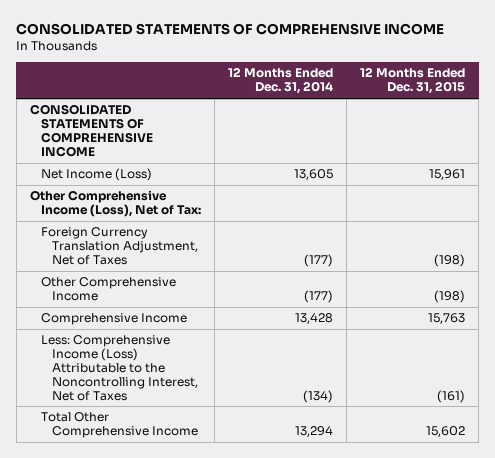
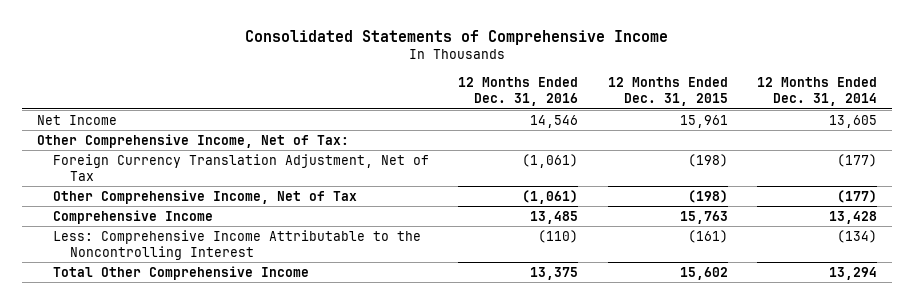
[16,23,445,36] CONSOLIDATED STATEMENTS OF COMPREHENSIVE INCOME -> [244,29,668,45] Consolidated Statements of Comprehensive Income
none -> [458,76,579,106] 12 Months Ended Dec. 31, 2016
[29,104,153,157] CONSOLIDATED STATEMENTS OF COMPREHENSIVE INCOME -> none
[40,168,152,182] Net Income (Loss) -> [36,114,117,125] Net Income
[29,190,201,218] Other Comprehensive Income (Loss), Net of Tax: -> [36,133,349,148] Other Comprehensive Income, Net of Tax:
[40,227,199,266] Foreign Currency Translation Adjustment, Net of Taxes -> [53,153,430,181] Foreign Currency Translation Adjustment, Net of Tax
[40,277,176,302] Other Comprehensive Income -> [53,189,358,204] Other Comprehensive Income, Net of Tax
[40,335,199,401] Less: Comprehensive Income (Loss) Attributable to the Noncontrolling Interest, Net of Taxes -> [53,229,422,260] Less: Comprehensive Income Attributable to the Noncontrolling Interest

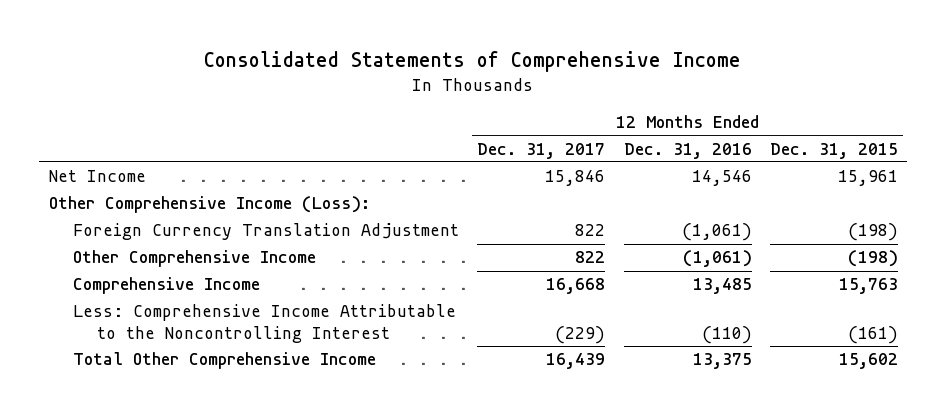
[756,76,877,106] 12 Months Ended Dec. 31, 2014 -> none
none -> [477,142,606,159] Dec. 31, 2017
[36,133,349,148] Other Comprehensive Income, Net of Tax: -> [48,196,370,214] Other Comprehensive Income (Loss):
[53,153,430,181] Foreign Currency Translation Adjustment, Net of Tax -> [72,223,459,241] Foreign Currency Translation Adjustment
[53,189,358,204] Other Comprehensive Income, Net of Tax -> [72,250,316,268] Other Comprehensive Income

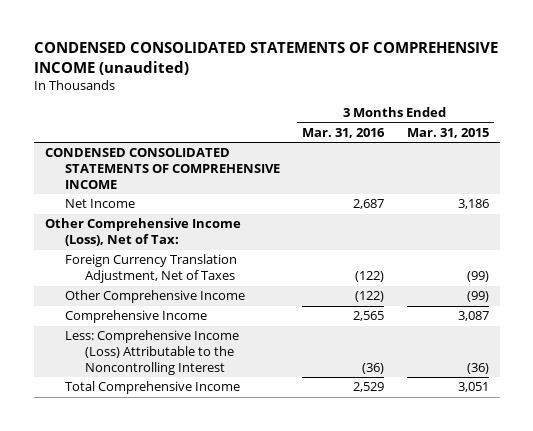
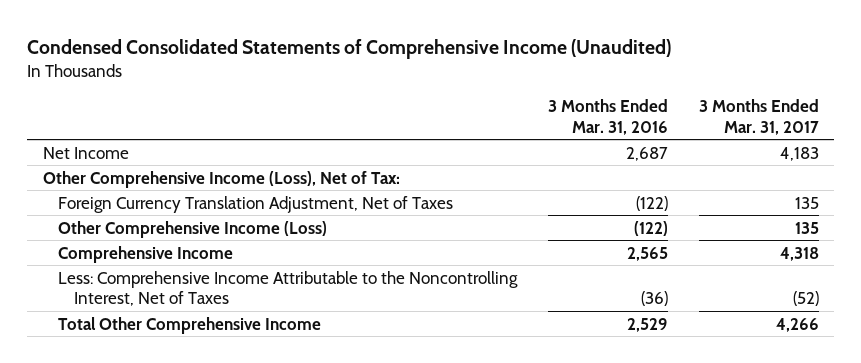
[33,42,498,76] CONDENSED CONSOLIDATED STATEMENTS OF COMPREHENSIVE INCOME (unaudited) -> [27,38,672,59] Condensed Consolidated Statements of Comprehensive Income (Unaudited)
[406,128,489,139] Mar. 31, 2015 -> none
none -> [698,99,819,135] 3 Months Ended Mar. 31, 2017
[44,148,281,189] CONDENSED CONSOLIDATED STATEMENTS OF COMPREHENSIVE INCOME -> none
[65,290,246,304] Other Comprehensive Income -> [58,220,328,238] Other Comprehensive Income (Loss)
[65,330,240,375] Less: Comprehensive Income (Loss) Attributable to the Noncontrolling Interest -> [58,270,519,306] Less: Comprehensive Income Attributable to the Noncontrolling Interest, Net of Taxes
[65,381,241,395] Total Comprehensive Income -> [58,316,322,334] Total Other Comprehensive Income

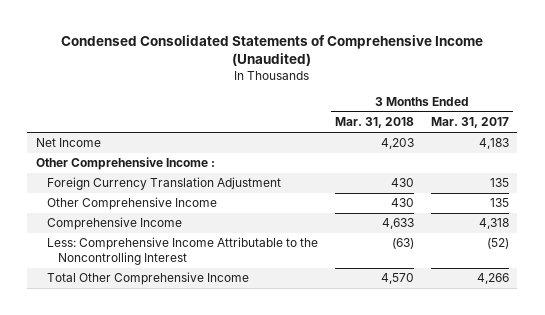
[547,99,668,135] 3 Months Ended Mar. 31, 2016 -> none
none -> [334,117,414,129] Mar. 31, 2018
[42,170,400,188] Other Comprehensive Income (Loss), Net of Tax: -> [35,157,215,171] Other Comprehensive Income :
[58,195,454,213] Foreign Currency Translation Adjustment, Net of Taxes -> [46,177,281,191] Foreign Currency Translation Adjustment
[58,220,328,238] Other Comprehensive Income (Loss) -> [46,197,217,211] Other Comprehensive Income
[58,270,519,306] Less: Comprehensive Income Attributable to the Noncontrolling Interest, Net of Taxes -> [46,237,318,266] Less: Comprehensive Income Attributable to the Noncontrolling Interest

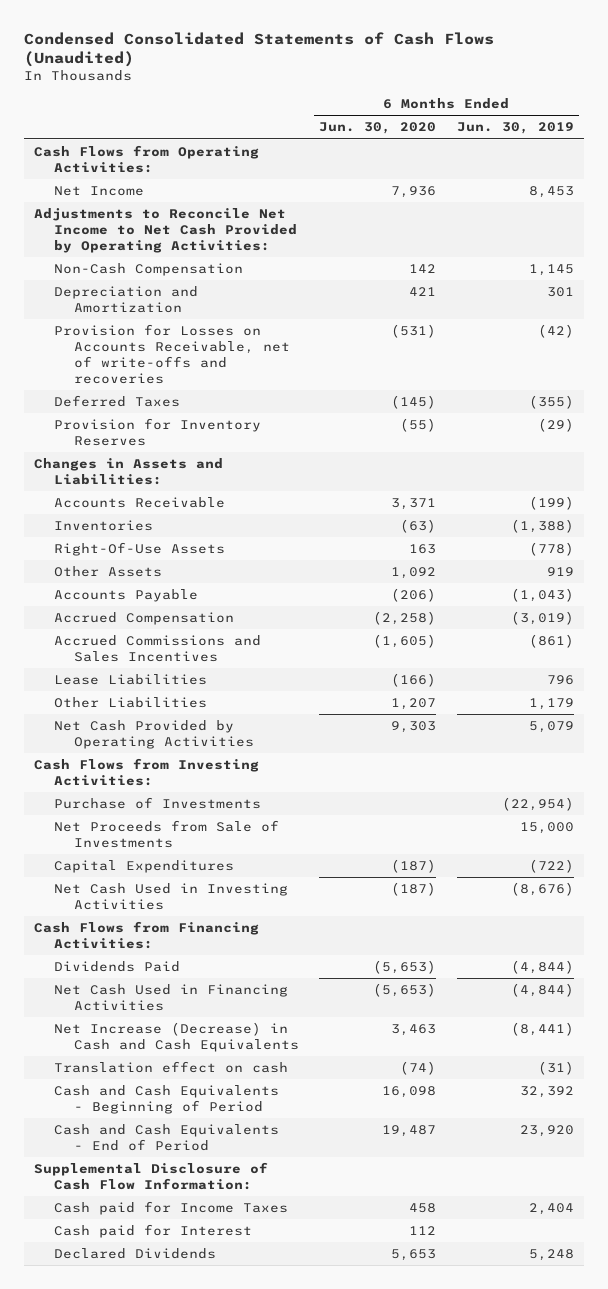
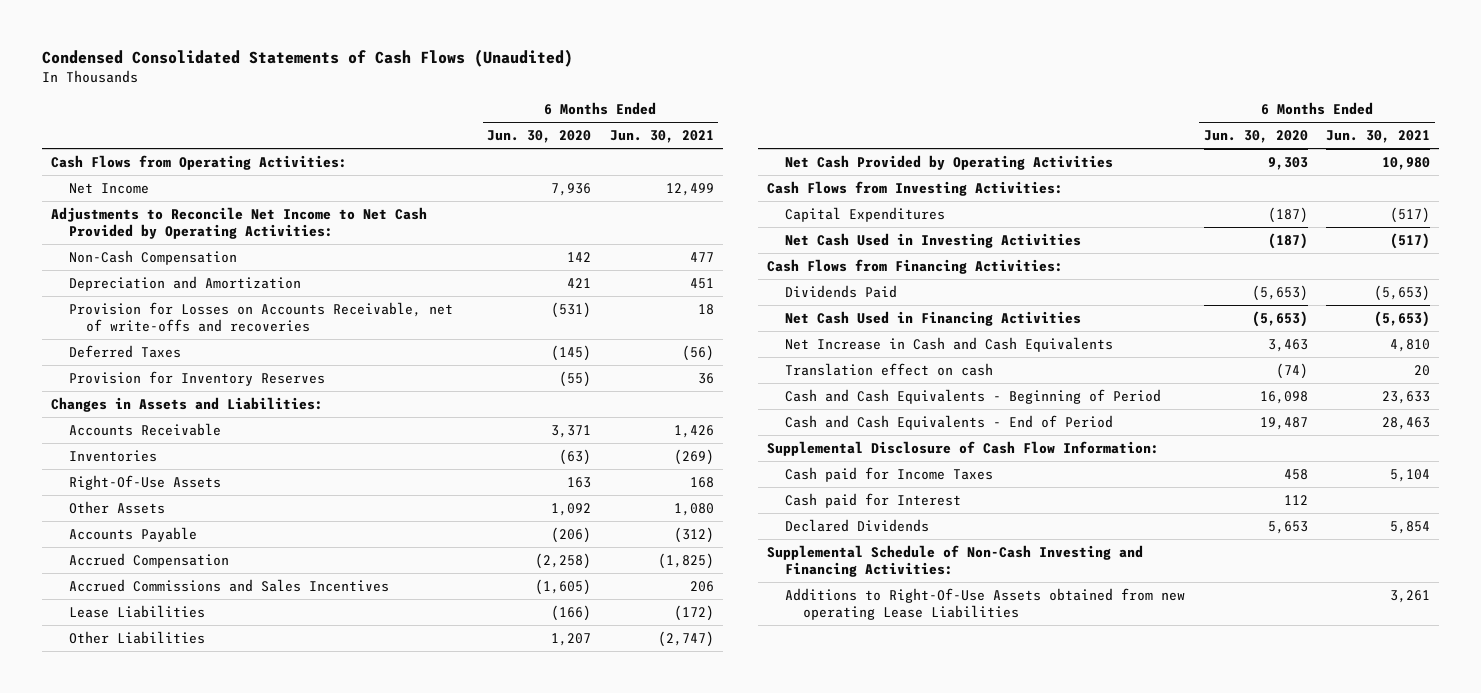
[456,122,574,135] Jun. 30, 2019 -> none
none -> [609,130,714,144] Jun. 30, 2021
[54,796,262,809] Purchase of Investments -> none
[54,819,280,848] Net Proceeds from Sale of Investments -> none
[54,1021,299,1052] Net Increase (Decrease) in Cash and Cash Equivalents -> [785,336,1114,352] Net Increase in Cash and Cash Equivalents
none -> [767,544,1144,578] Supplemental Schedule of Non-Cash Investing and Financing Activities:
none -> [785,587,1186,621] Additions to Right-Of-Use Assets obtained from new operating Lease Liabilities

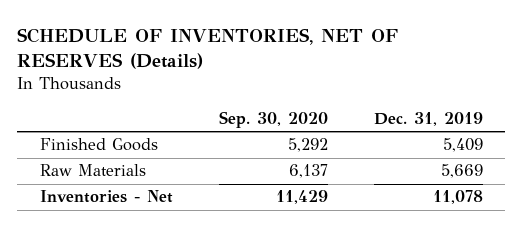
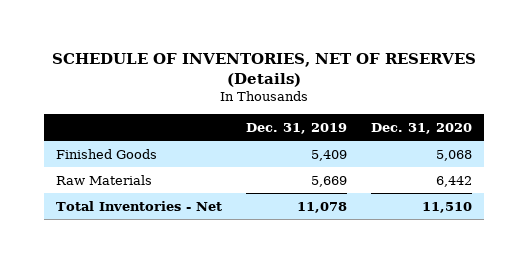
[218,111,328,129] Sep. 30, 2020 -> none
none -> [370,122,472,134] Dec. 31, 2020
[39,190,173,204] Inventories - Net -> [55,200,222,211] Total Inventories - Net

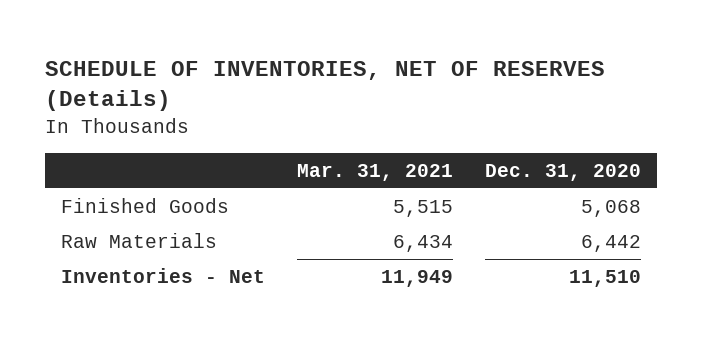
[245,122,347,134] Dec. 31, 2019 -> none
none -> [296,163,453,181] Mar. 31, 2021
[55,200,222,211] Total Inventories - Net -> [61,267,266,283] Inventories - Net

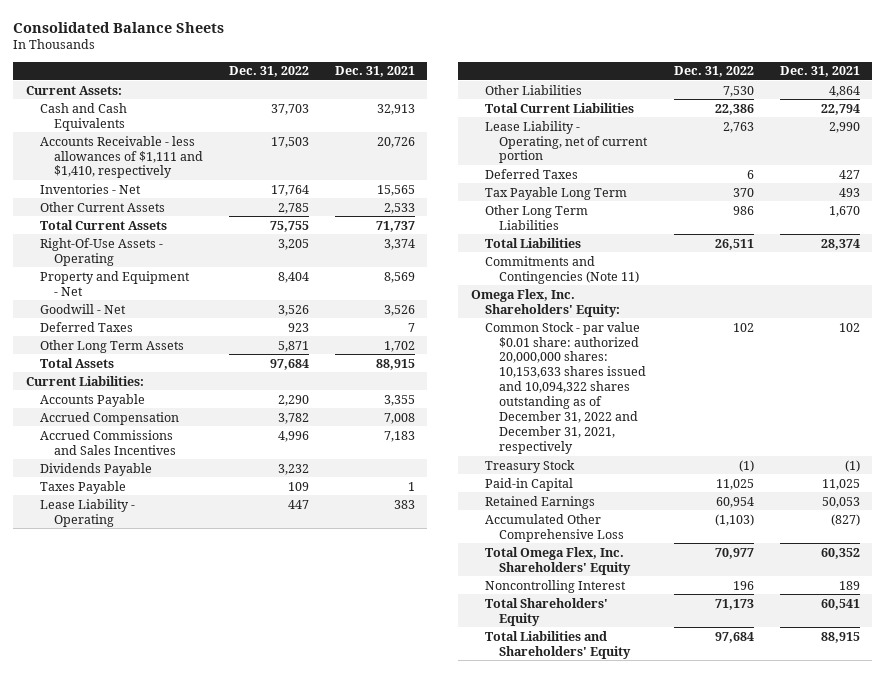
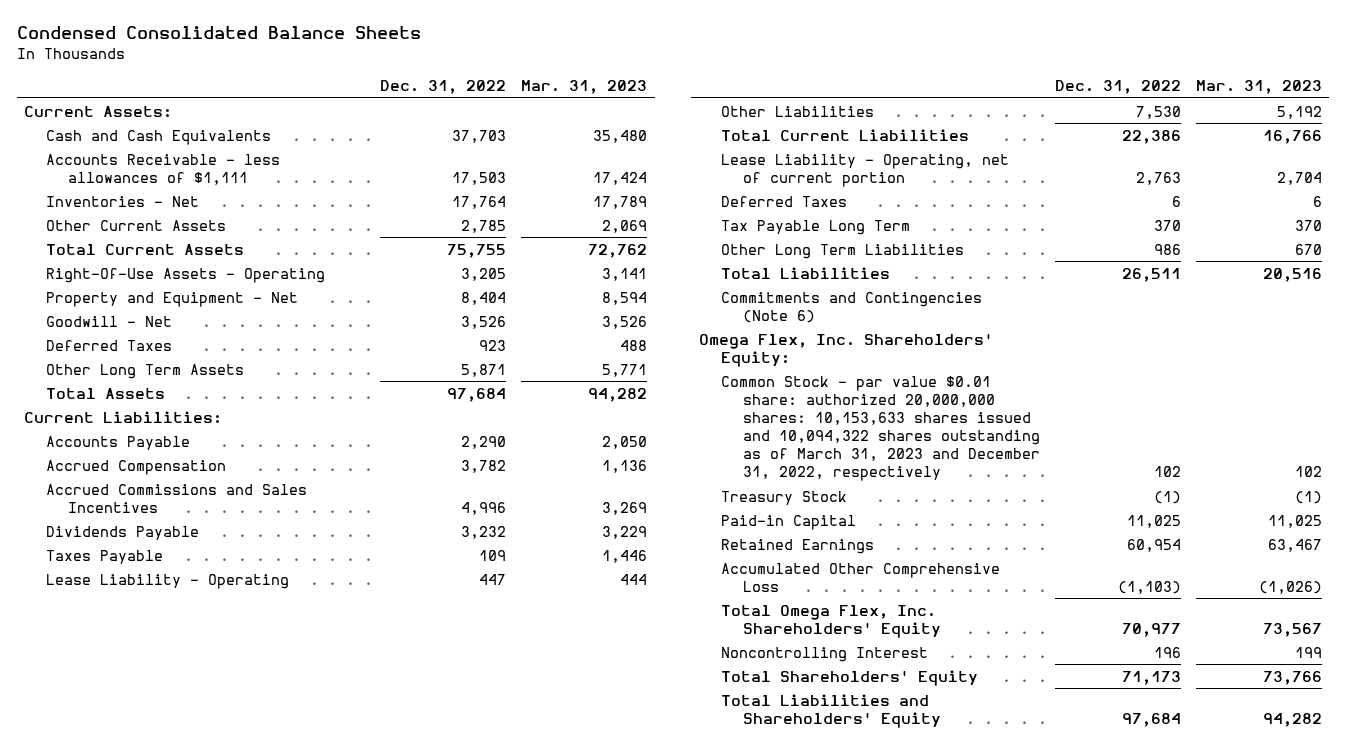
[13,21,225,33] Consolidated Balance Sheets -> [16,26,421,40] Condensed Consolidated Balance Sheets
[334,66,415,78] Dec. 31, 2021 -> none
none -> [521,80,648,95] Mar. 31, 2023
[40,135,204,179] Accounts Receivable - less allowances of $1,111 and $1,410, respectively -> [46,153,281,185] Accounts Receivable - less allowances of $1,111
[485,255,640,284] Commitments and Contingencies (Note 11) -> [720,291,982,323] Commitments and Contingencies (Note 6)
[485,321,647,455] Common Stock - par value $0.01 share: authorized 20,000,000 shares: 10,153,633 shares issued and 10,094,322 shares outstanding as of December 31, 2022 and December 31, 2021, respectively -> [720,375,1040,482] Common Stock - par value $0.01 share: authorized 20,000,000 shares: 10,153,633 shares issued and 10,094,322 shares outstanding as of March 31, 2023 and December 31, 2022, respectively

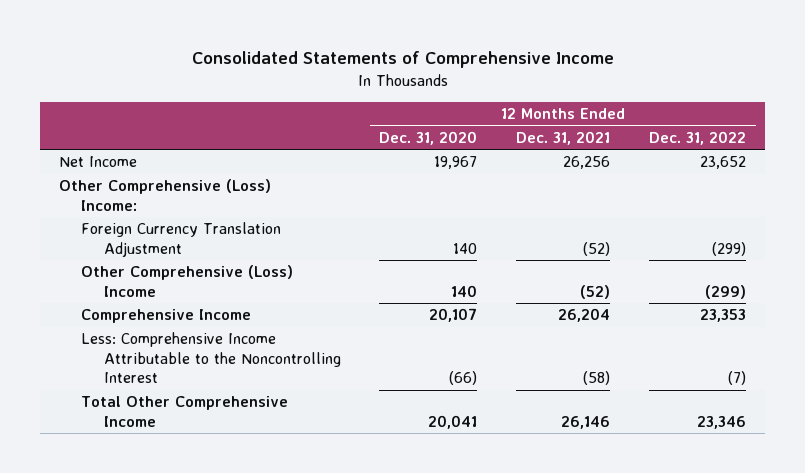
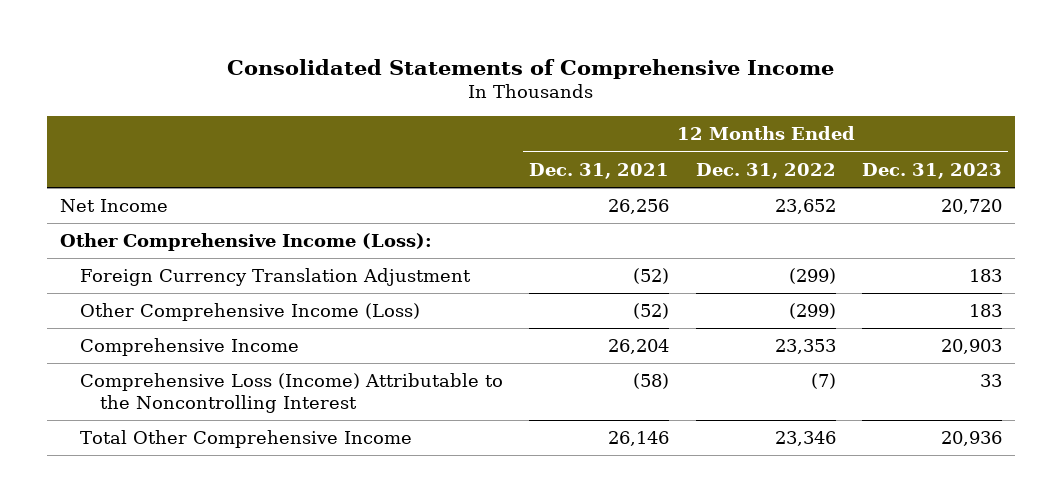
[379,130,478,145] Dec. 31, 2020 -> none
none -> [861,162,1002,179] Dec. 31, 2023
[59,179,272,211] Other Comprehensive (Loss) Income: -> [60,233,433,252] Other Comprehensive Income (Loss):
[81,265,294,297] Other Comprehensive (Loss) Income -> [80,303,421,322] Other Comprehensive Income (Loss)
[81,332,341,384] Less: Comprehensive Income Attributable to the Noncontrolling Interest -> [80,373,504,413] Comprehensive Loss (Income) Attributable to the Noncontrolling Interest

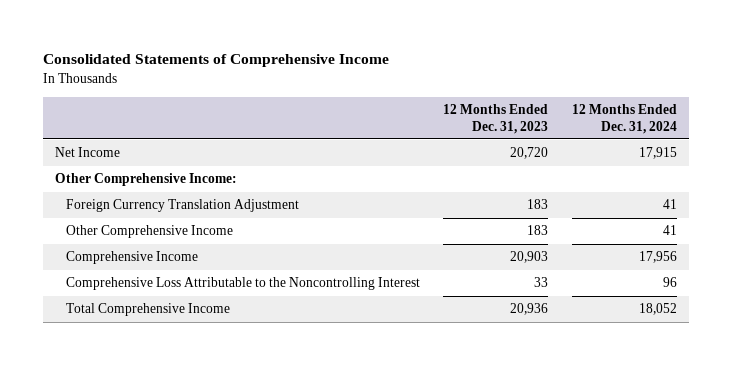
[529,162,670,179] Dec. 31, 2021 -> none
[695,162,836,179] Dec. 31, 2022 -> none
none -> [572,103,678,134] 12 Months Ended Dec. 31, 2024
[60,233,433,252] Other Comprehensive Income (Loss): -> [55,173,238,187] Other Comprehensive Income:
[80,303,421,322] Other Comprehensive Income (Loss) -> [65,225,233,239] Other Comprehensive Income
[80,373,504,413] Comprehensive Loss (Income) Attributable to the Noncontrolling Interest -> [65,277,420,291] Comprehensive Loss Attributable to the Noncontrolling Interest
[80,430,413,449] Total Other Comprehensive Income -> [65,303,230,317] Total Comprehensive Income

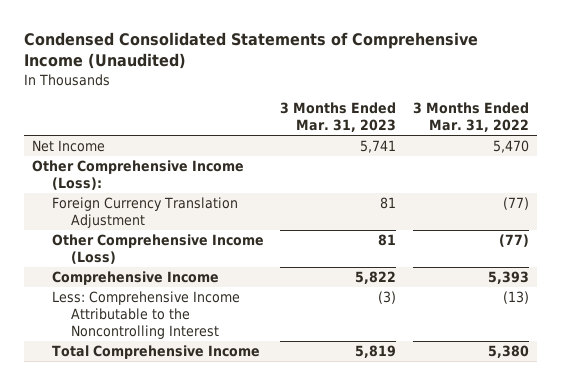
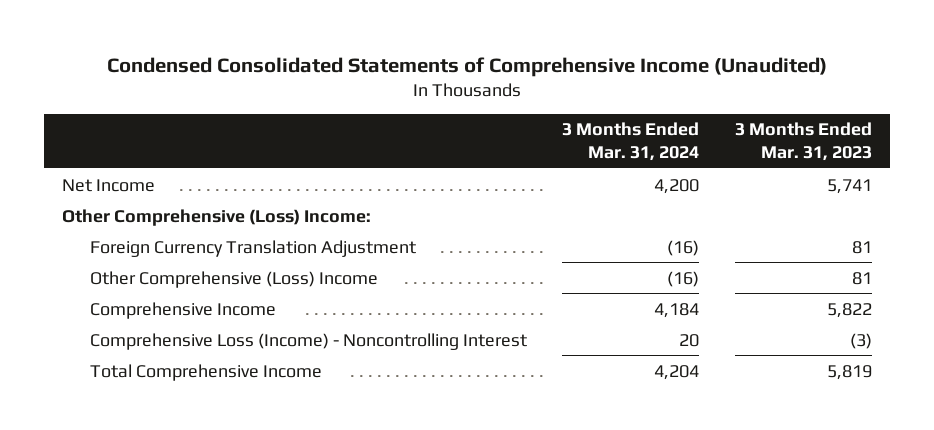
[412,102,529,133] 3 Months Ended Mar. 31, 2022 -> none
none -> [562,122,700,161] 3 Months Ended Mar. 31, 2024
[32,160,245,190] Other Comprehensive Income (Loss): -> [62,208,372,226] Other Comprehensive (Loss) Income:
[51,234,264,264] Other Comprehensive Income (Loss) -> [89,270,378,288] Other Comprehensive (Loss) Income
[51,291,240,339] Less: Comprehensive Income Attributable to the Noncontrolling Interest -> [89,332,527,350] Comprehensive Loss (Income) - Noncontrolling Interest

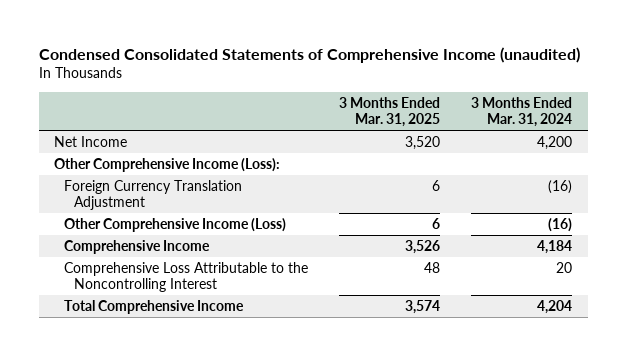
[107,57,828,78] Condensed Consolidated Statements of Comprehensive Income (Unaudited) -> [38,46,580,63] Condensed Consolidated Statements of Comprehensive Income (unaudited)
[734,122,872,161] 3 Months Ended Mar. 31, 2023 -> none
none -> [339,96,441,128] 3 Months Ended Mar. 31, 2025
[62,208,372,226] Other Comprehensive (Loss) Income: -> [54,158,281,173] Other Comprehensive Income (Loss):
[89,270,378,288] Other Comprehensive (Loss) Income -> [64,218,287,233] Other Comprehensive Income (Loss)
[89,332,527,350] Comprehensive Loss (Income) - Noncontrolling Interest -> [64,262,309,293] Comprehensive Loss Attributable to the Noncontrolling Interest

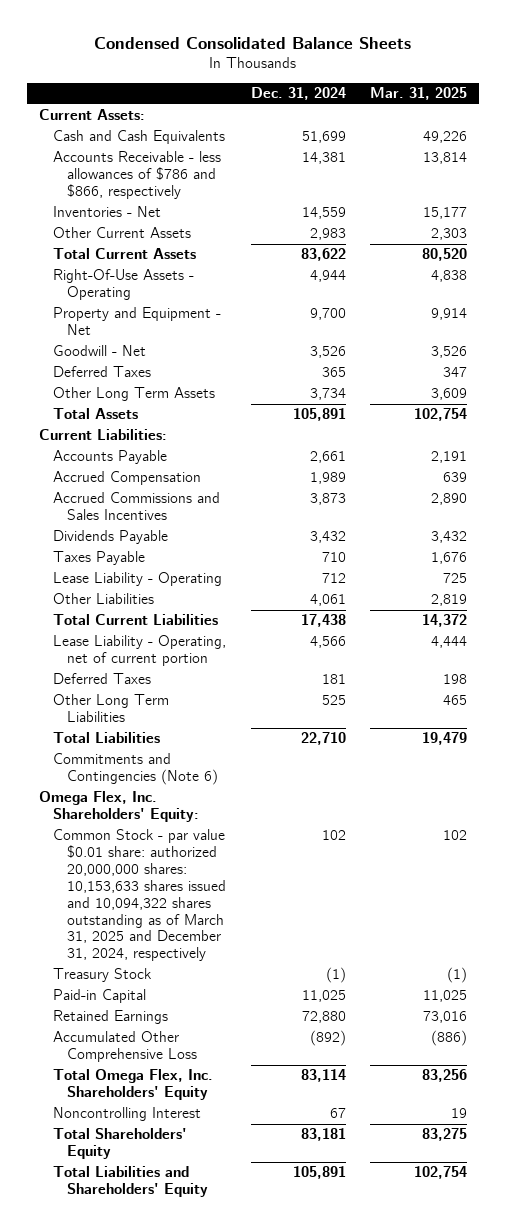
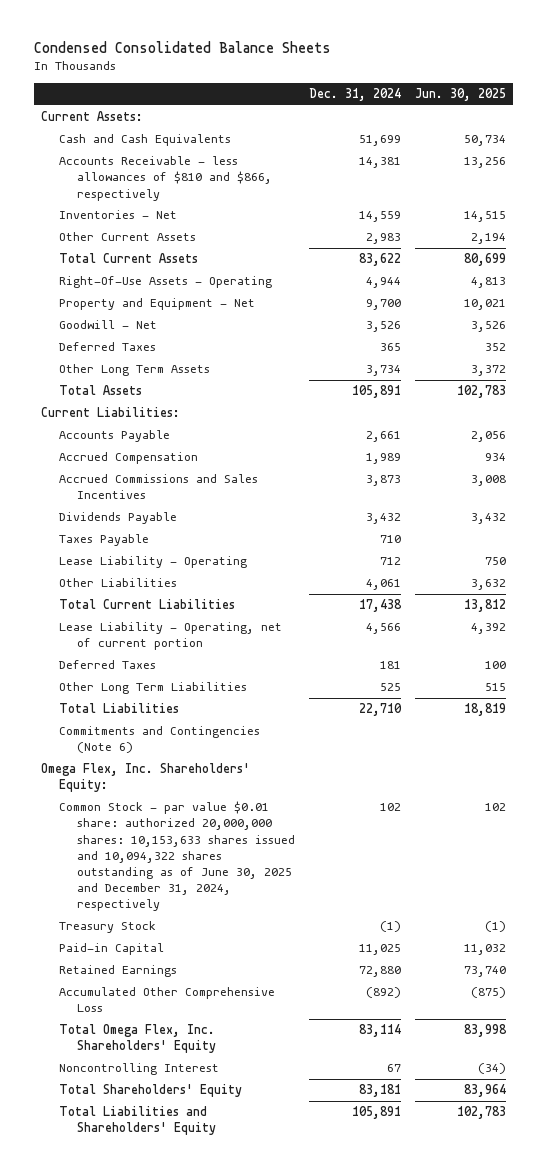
[369,86,467,100] Mar. 31, 2025 -> none
none -> [415,88,507,102] Jun. 30, 2025
[53,151,222,200] Accounts Receivable - less allowances of $786 and $866, respectively -> [58,156,272,201] Accounts Receivable - less allowances of $810 and $866, respectively
[53,829,227,962] Common Stock - par value $0.01 share: authorized 20,000,000 shares: 10,153,633 shares issued and 10,094,322 shares outstanding as of March 31, 2025 and December 31, 2024, respectively -> [58,801,295,912] Common Stock - par value $0.01 share: authorized 20,000,000 shares: 10,153,633 shares issued and 10,094,322 shares outstanding as of June 30, 2025 and December 31, 2024, respectively

